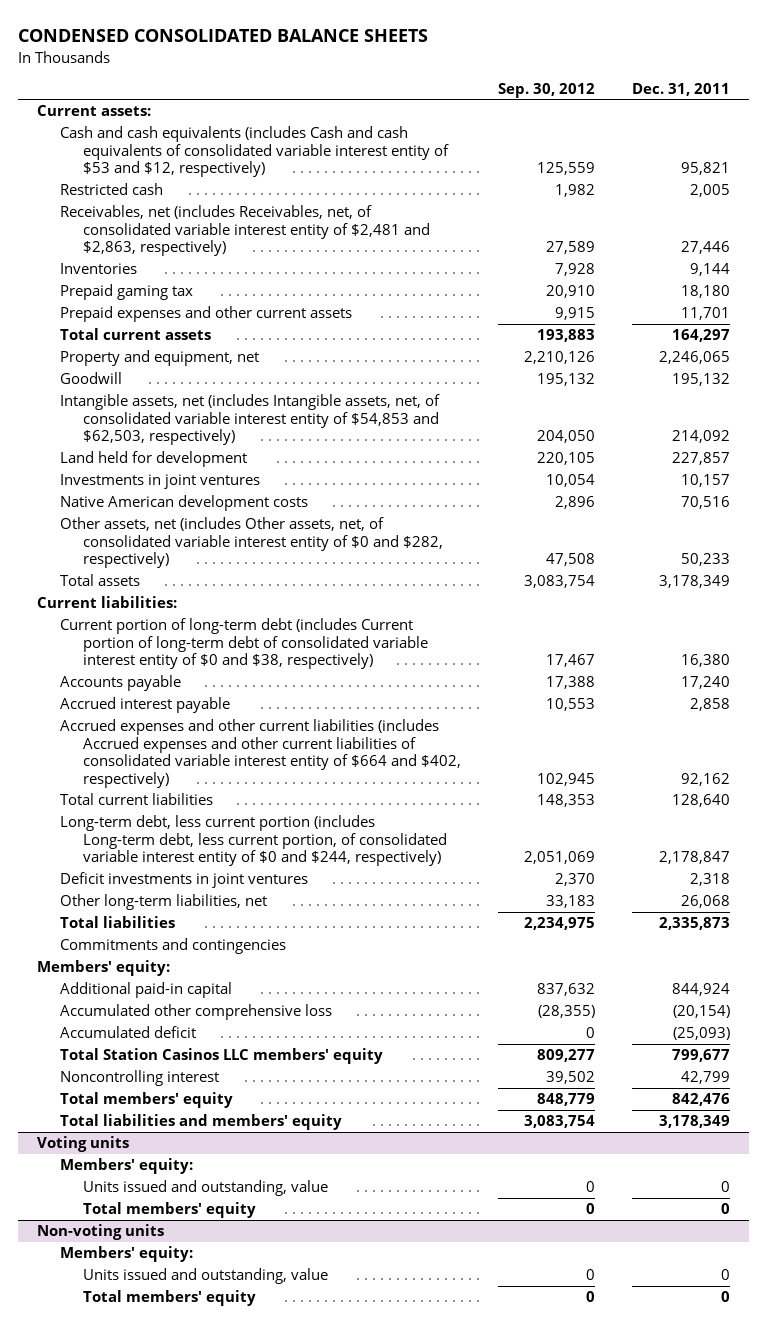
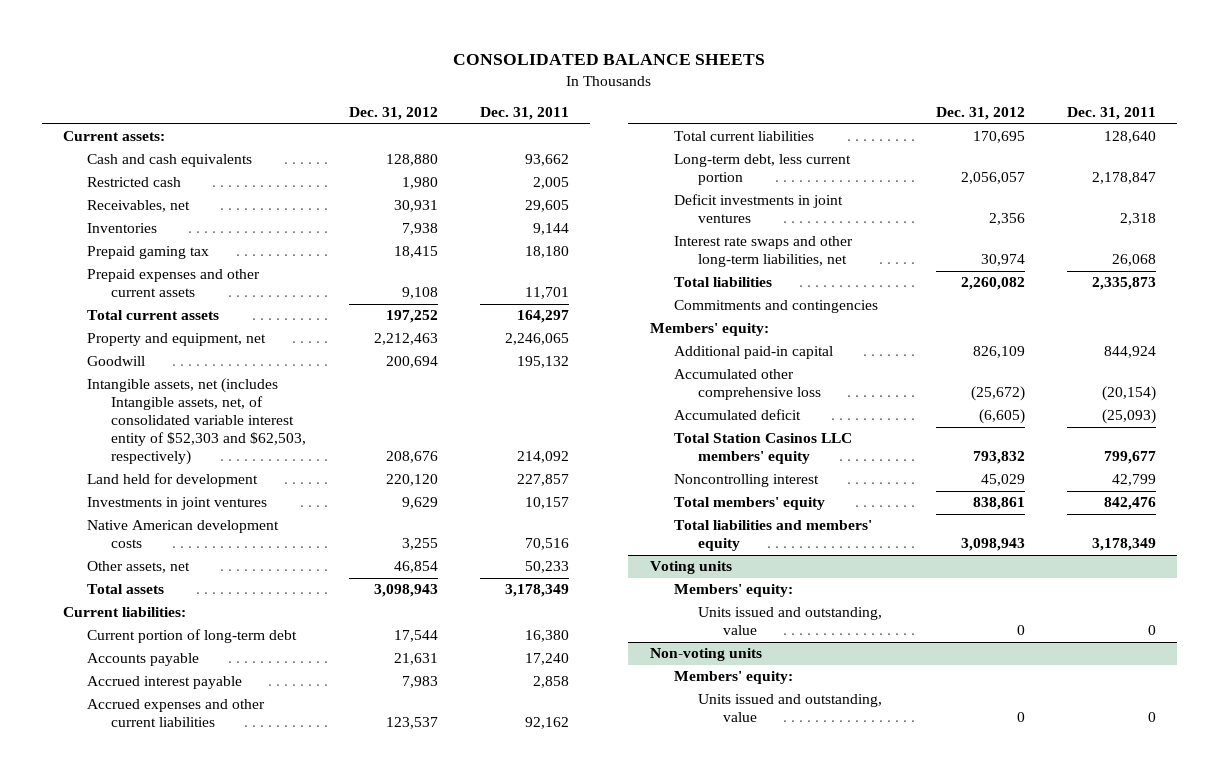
[18,28,429,42] CONDENSED CONSOLIDATED BALANCE SHEETS -> [453,54,766,66] CONSOLIDATED BALANCE SHEETS
[498,83,596,99] Sep. 30, 2012 -> none
none -> [348,107,438,121] Dec. 31, 2012
[59,126,450,178] Cash and cash equivalents (includes Cash and cash equivalents of consolidated variable interest entity of $53 and $12, respectively) -> [87,154,253,168] Cash and cash equivalents
[681,162,731,176] 95,821 -> [525,154,570,167] 93,662
[59,205,431,257] Receivables, net (includes Receivables, net, of consolidated variable interest entity of $2,481 and $2,863, respectively) -> none
none -> [87,200,191,213] Receivables, net
[59,394,440,446] Intangible assets, net (includes Intangible assets, net, of consolidated variable interest entity of $54,853 and $62,503, respectively) -> [87,378,307,466] Intangible assets, net (includes Intangible assets, net, of consolidated variable interest entity of $52,303 and $62,503, respectively)
[59,517,444,569] Other assets, net (includes Other assets, net, of consolidated variable interest entity of $0 and $282, respectively) -> [87,561,191,574] Other assets, net
[59,618,429,670] Current portion of long-term debt (includes Current portion of long-term debt of consolidated variable interest entity of $0 and $38, respectively) -> [87,629,298,644] Current portion of long-term debt
[59,719,462,789] Accrued expenses and other current liabilities (includes Accrued expenses and other current liabilities of consolidated variable interest entity of $664 and $402, respectively) -> [87,699,266,728] Accrued expenses and other current liabilities
[59,815,448,867] Long-term debt, less current portion (includes Long-term debt, less current portion, of consolidated variable interest entity of $0 and $244, respectively) -> [674,154,852,186] Long-term debt, less current portion
[59,894,267,911] Other long-term liabilities, net -> [674,236,854,268] Interest rate swaps and other long-term liabilities, net
[83,1202,257,1219] Total members' equity -> none
[83,1290,257,1307] Total members' equity -> none

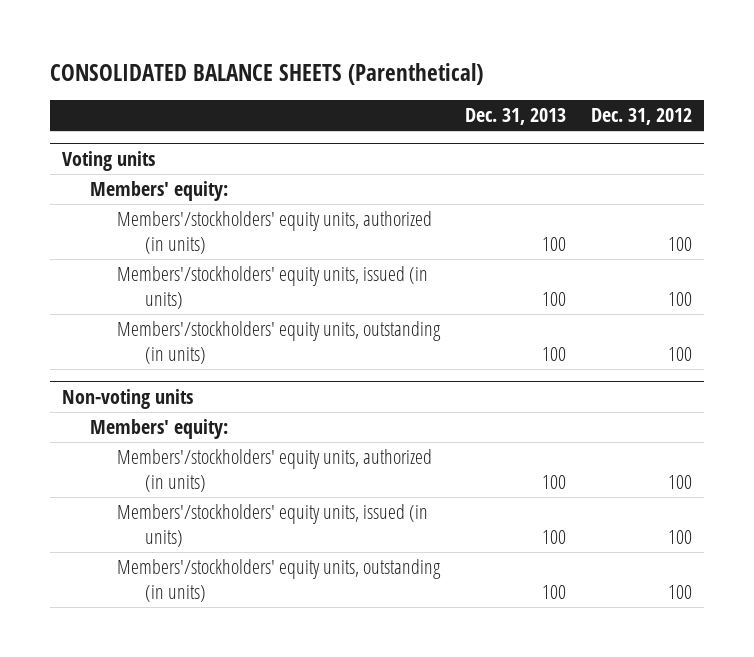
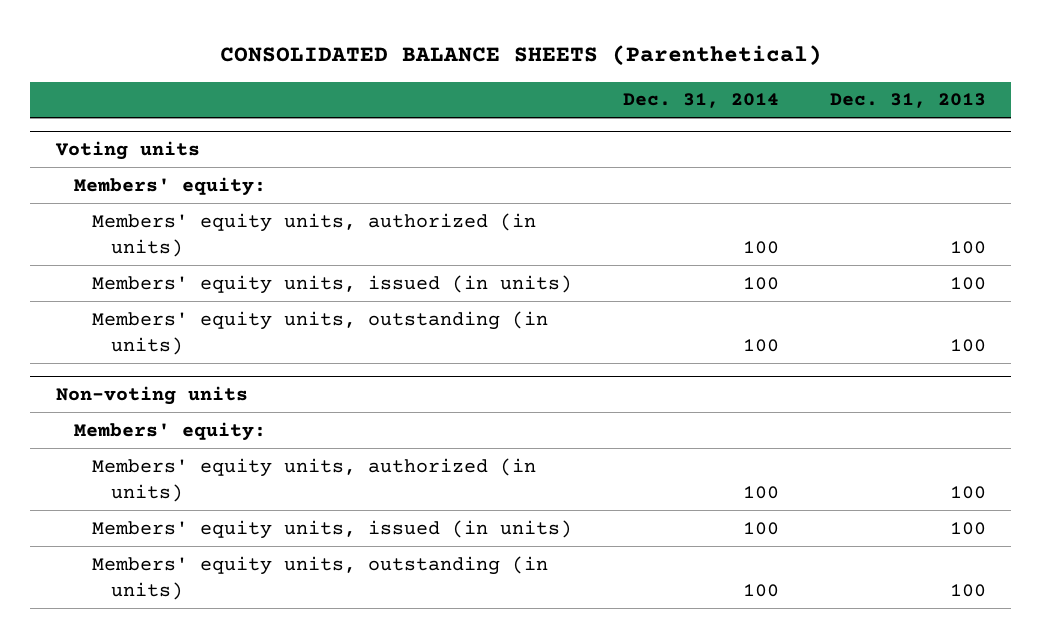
[590,108,692,126] Dec. 31, 2012 -> none
none -> [622,93,779,109] Dec. 31, 2014
[117,211,433,255] Members'/stockholders' equity units, authorized (in units) -> [92,212,537,257] Members' equity units, authorized (in units)
[117,266,429,310] Members'/stockholders' equity units, issued (in units) -> [92,274,573,294] Members' equity units, issued (in units)
[117,321,442,365] Members'/stockholders' equity units, outstanding (in units) -> [92,310,549,355] Members' equity units, outstanding (in units)
[117,449,433,493] Members'/stockholders' equity units, authorized (in units) -> [92,457,537,502] Members' equity units, authorized (in units)
[117,504,429,548] Members'/stockholders' equity units, issued (in units) -> [92,519,573,539] Members' equity units, issued (in units)
[117,559,442,603] Members'/stockholders' equity units, outstanding (in units) -> [92,555,549,600] Members' equity units, outstanding (in units)

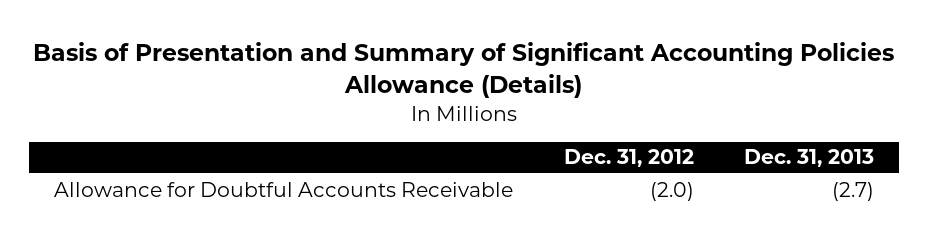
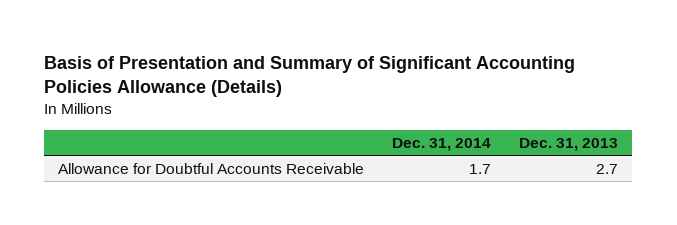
[563,149,694,168] Dec. 31, 2012 -> none
none -> [392,137,492,151] Dec. 31, 2014
[832,181,875,201] (2.7) -> [596,164,619,175] 2.7

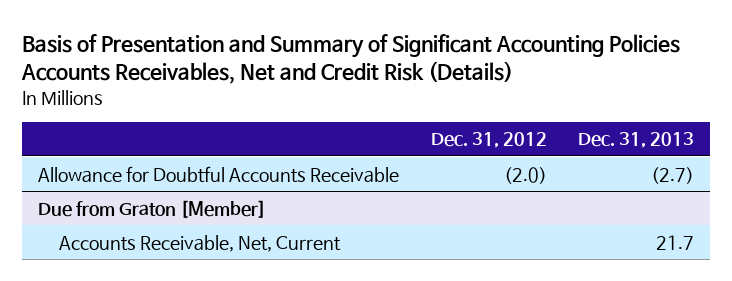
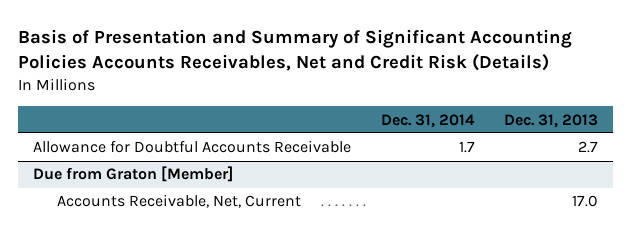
[430,132,547,149] Dec. 31, 2012 -> none
none -> [380,113,475,128] Dec. 31, 2014
[651,166,695,184] (2.7) -> [578,141,599,154] 2.7
[656,234,695,250] 21.7 -> [572,195,599,208] 17.0

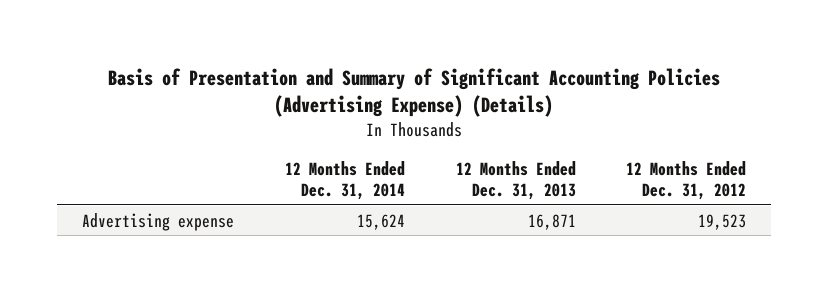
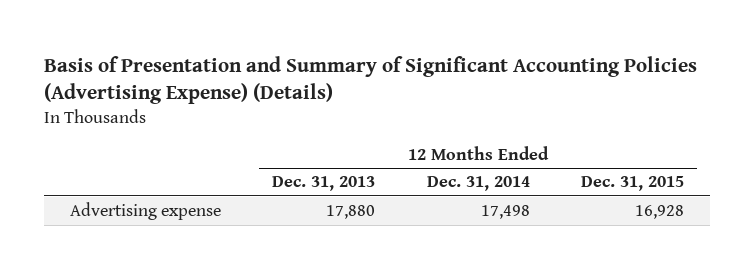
[626,160,747,201] 12 Months Ended Dec. 31, 2012 -> none
none -> [581,176,685,192] Dec. 31, 2015
[356,213,405,230] 15,624 -> [480,205,530,220] 17,498
[527,213,576,230] 16,871 -> [326,205,376,220] 17,880

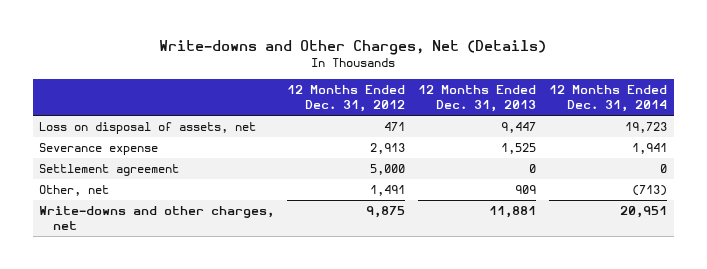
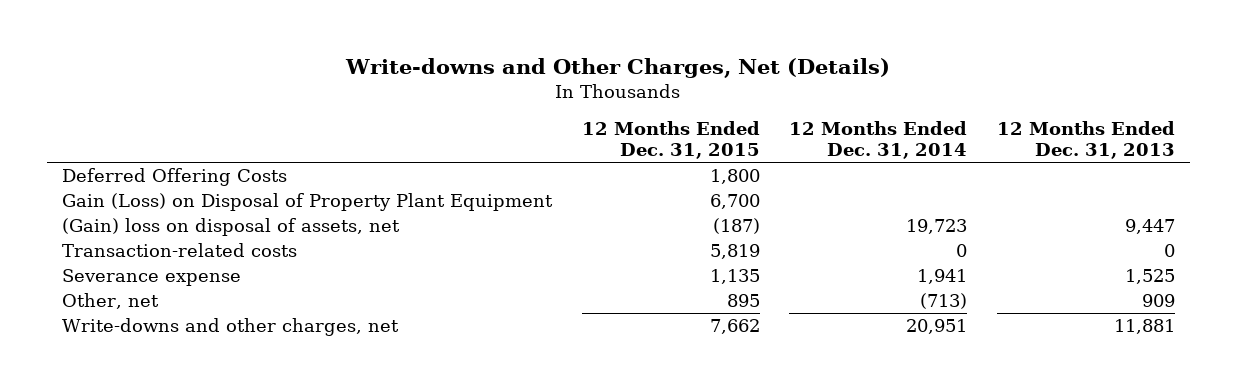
[287,85,406,113] 12 Months Ended Dec. 31, 2012 -> none
none -> [581,121,760,160] 12 Months Ended Dec. 31, 2015
none -> [61,168,287,187] Deferred Offering Costs
none -> [61,193,553,212] Gain (Loss) on Disposal of Property Plant Equipment
[39,122,257,135] Loss on disposal of assets, net -> [61,218,400,237] (Gain) loss on disposal of assets, net
none -> [61,243,297,258] Transaction-related costs
[39,164,180,177] Settlement agreement -> none

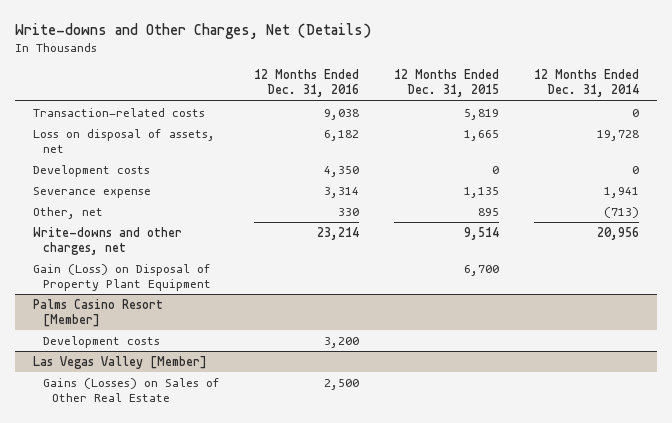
[997,121,1176,160] 12 Months Ended Dec. 31, 2013 -> none
none -> [254,69,360,98] 12 Months Ended Dec. 31, 2016
[61,168,287,187] Deferred Offering Costs -> none
[61,218,400,237] (Gain) loss on disposal of assets, net -> none
none -> [32,129,215,153] Loss on disposal of assets, net
none -> [32,165,150,178] Development costs
[709,319,760,335] 7,662 -> [464,227,500,241] 9,514
[906,319,968,335] 20,951 -> [597,227,640,241] 20,956
[61,193,553,212] Gain (Loss) on Disposal of Property Plant Equipment -> [32,264,211,291] Gain (Loss) on Disposal of Property Plant Equipment
none -> [32,299,163,327] Palms Casino Resort [Member]
none -> [42,336,160,349] Development costs
none -> [32,356,207,370] Las Vegas Valley [Member]
none -> [42,378,220,402] Gains (Losses) on Sales of Other Real Estate

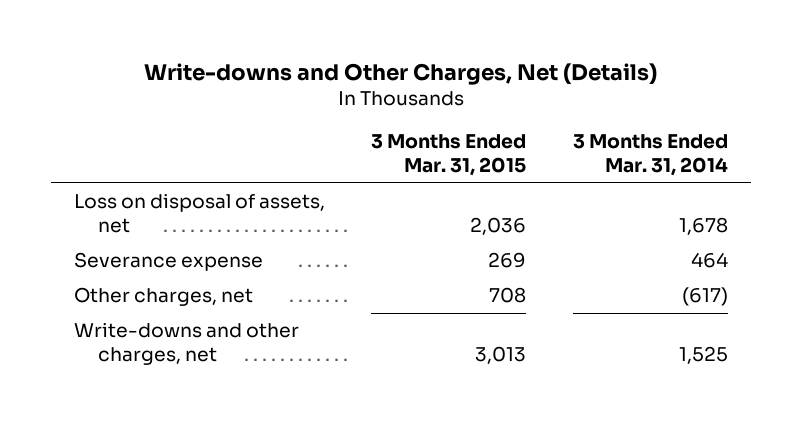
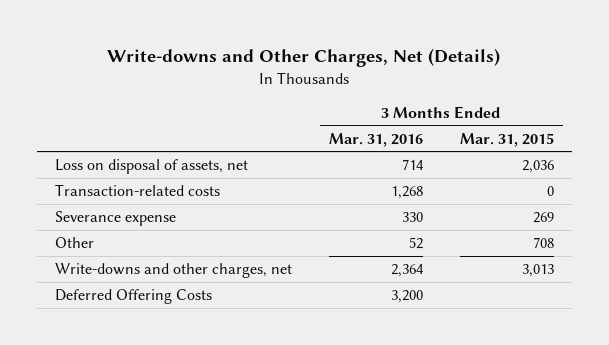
[572,134,728,177] 3 Months Ended Mar. 31, 2014 -> none
none -> [328,132,423,147] Mar. 31, 2016
none -> [55,184,221,197] Transaction-related costs
[73,287,253,307] Other charges, net -> [55,237,95,249] Other
none -> [55,289,213,305] Deferred Offering Costs

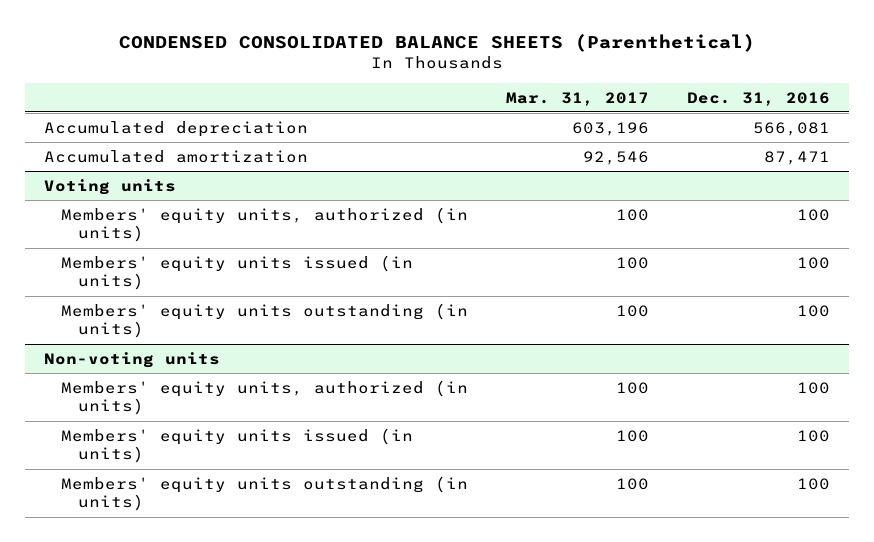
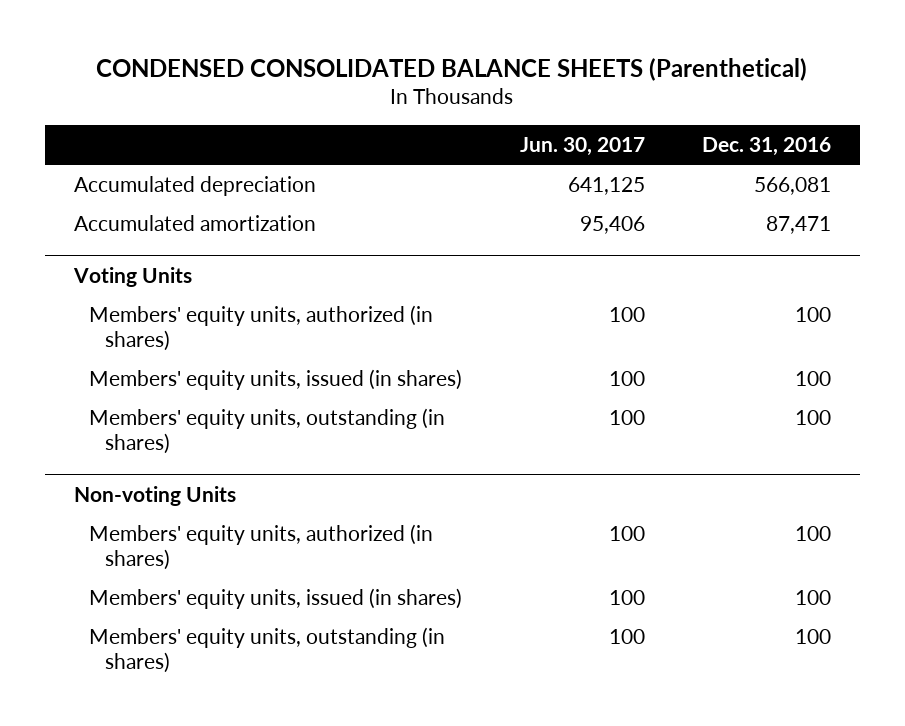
[506,91,650,106] Mar. 31, 2017 -> none
none -> [519,136,645,156] Jun. 30, 2017
[44,178,177,195] Voting units -> [72,266,192,287] Voting Units
[61,206,469,243] Members' equity units, authorized (in units) -> [89,304,434,352] Members' equity units, authorized (in shares)
[61,254,414,291] Members' equity units issued (in units) -> [89,368,463,390] Members' equity units, issued (in shares)
[61,302,469,339] Members' equity units outstanding (in units) -> [89,407,446,455] Members' equity units, outstanding (in shares)
[44,351,221,368] Non-voting units -> [73,485,236,506] Non-voting Units
[61,379,469,416] Members' equity units, authorized (in units) -> [89,523,434,571] Members' equity units, authorized (in shares)
[61,427,414,464] Members' equity units issued (in units) -> [89,587,463,609] Members' equity units, issued (in shares)
[61,475,469,512] Members' equity units outstanding (in units) -> [89,626,446,674] Members' equity units, outstanding (in shares)

